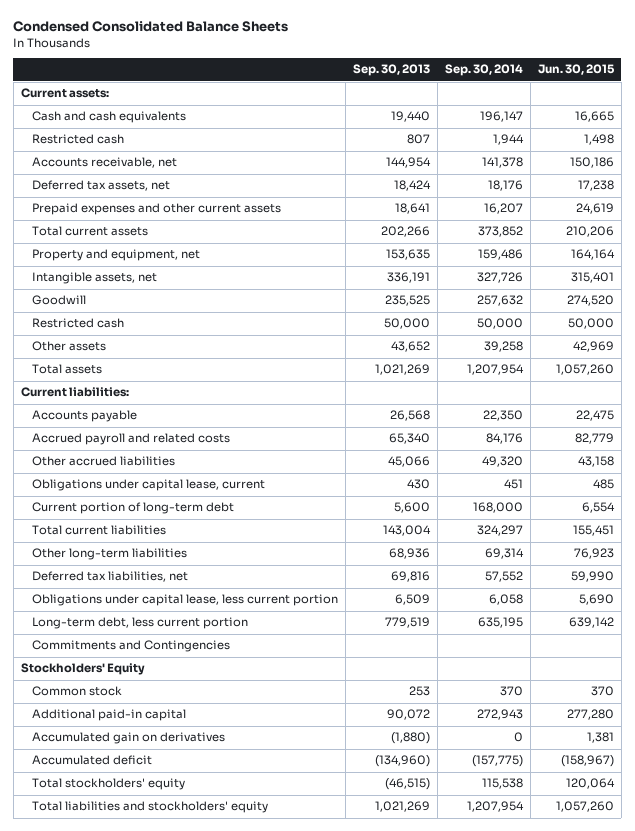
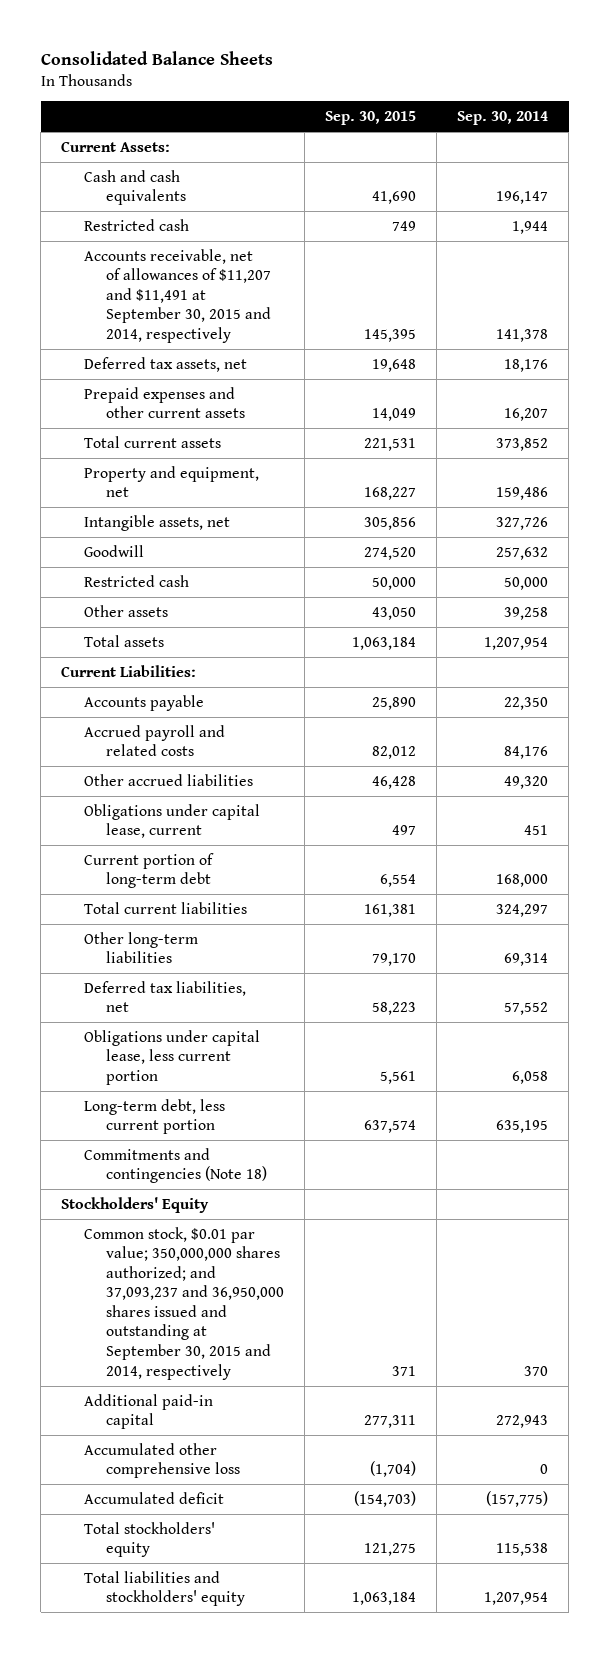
[13,21,289,33] Condensed Consolidated Balance Sheets -> [40,50,273,65] Consolidated Balance Sheets
[353,64,431,77] Sep. 30, 2013 -> none
[537,64,615,76] Jun. 30, 2015 -> none
none -> [325,111,417,126] Sep. 30, 2015
[20,88,109,99] Current assets: -> [61,140,171,152] Current Assets:
[32,157,178,169] Accounts receivable, net -> [83,248,272,343] Accounts receivable, net of allowances of $11,207 and $11,491 at September 30, 2015 and 2014, respectively
[20,387,129,398] Current liabilities: -> [61,664,197,677] Current Liabilities:
[32,640,231,653] Commitments and Contingencies -> [83,1147,268,1184] Commitments and contingencies (Note 18)
[32,686,123,697] Common stock -> [83,1226,285,1380] Common stock, $0.01 par value; 350,000,000 shares authorized; and 37,093,237 and 36,950,000 shares issued and outstanding at September 30, 2015 and 2014, respectively
[32,732,226,745] Accumulated gain on derivatives -> [83,1442,241,1479] Accumulated other comprehensive loss

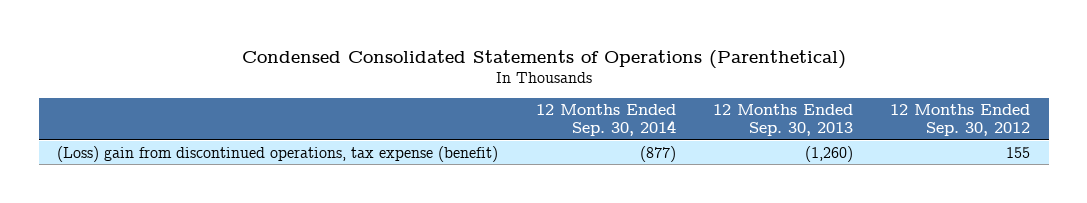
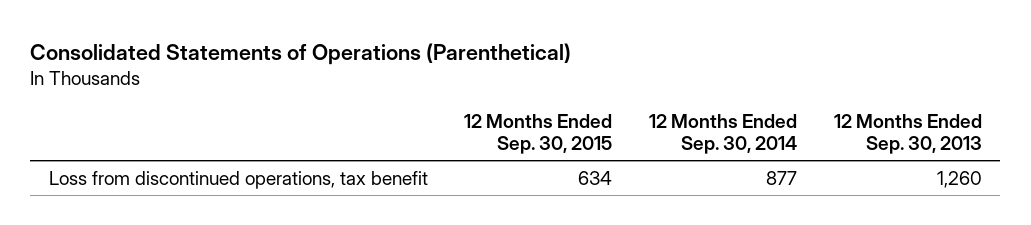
[241,49,846,69] Condensed Consolidated Statements of Operations (Parenthetical) -> [30,42,572,65] Consolidated Statements of Operations (Parenthetical)
[889,104,1030,137] 12 Months Ended Sep. 30, 2012 -> none
none -> [464,113,613,155] 12 Months Ended Sep. 30, 2015
[57,145,499,162] (Loss) gain from discontinued operations, tax expense (benefit) -> [48,171,428,190] Loss from discontinued operations, tax benefit
[639,145,676,162] (877) -> [766,171,798,186] 877
[804,145,853,162] (1,260) -> [936,171,982,189] 1,260

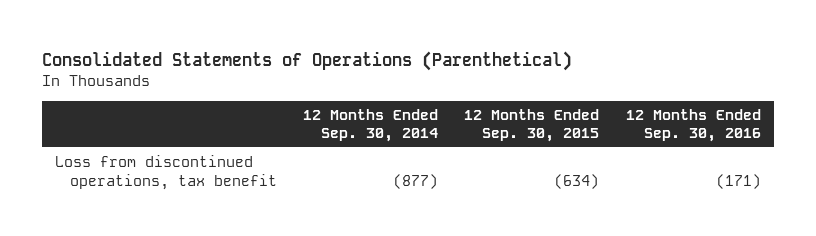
[833,113,982,155] 12 Months Ended Sep. 30, 2013 -> none
none -> [625,108,761,143] 12 Months Ended Sep. 30, 2016
[578,171,613,186] 634 -> [554,173,600,189] (634)
[766,171,798,186] 877 -> [393,173,439,189] (877)

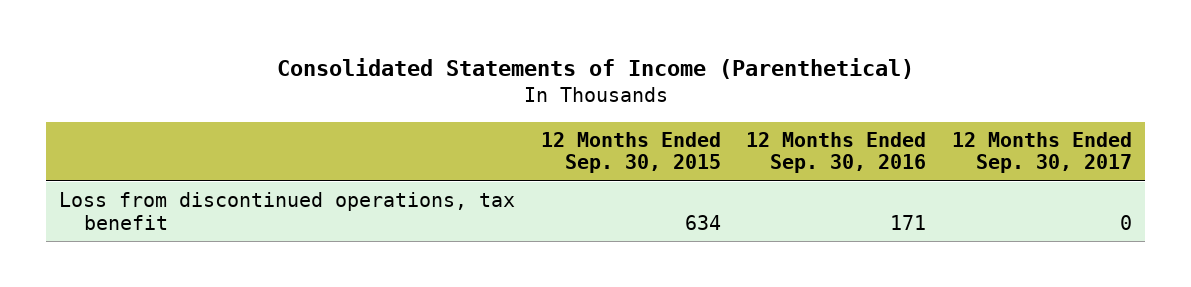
[42,50,573,71] Consolidated Statements of Operations (Parenthetical) -> [276,58,914,80] Consolidated Statements of Income (Parenthetical)
[303,108,439,143] 12 Months Ended Sep. 30, 2014 -> none
none -> [951,131,1132,174] 12 Months Ended Sep. 30, 2017
[554,173,600,189] (634) -> [684,214,721,230] 634
[715,173,761,189] (171) -> [890,214,927,230] 171

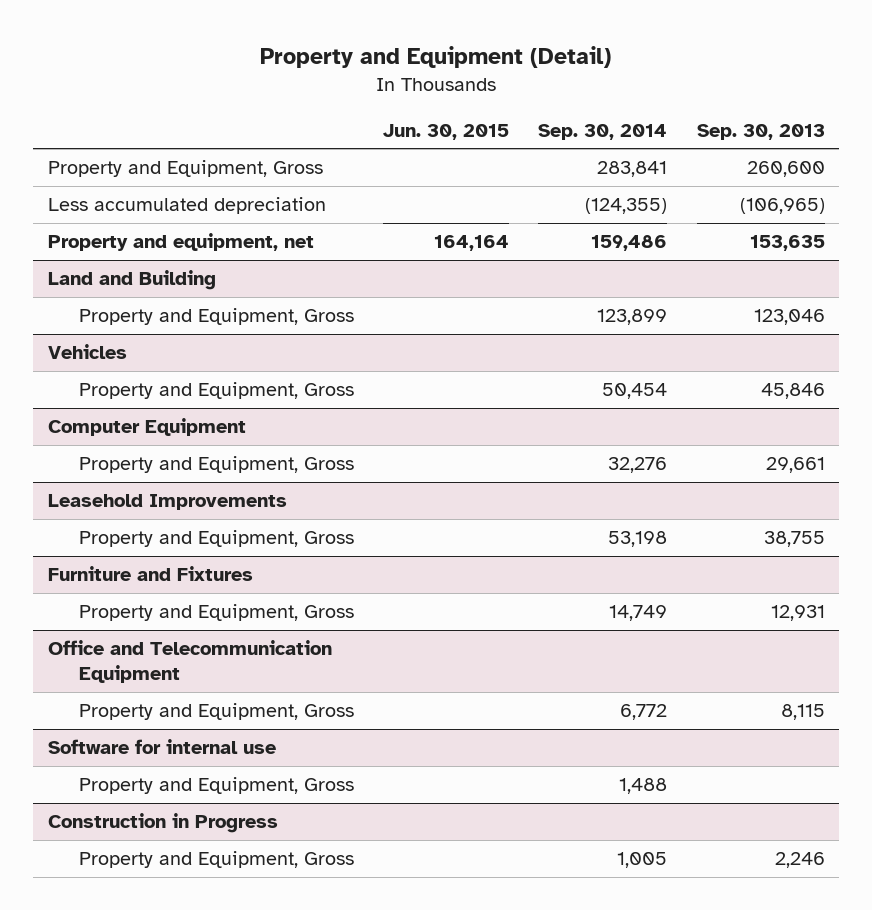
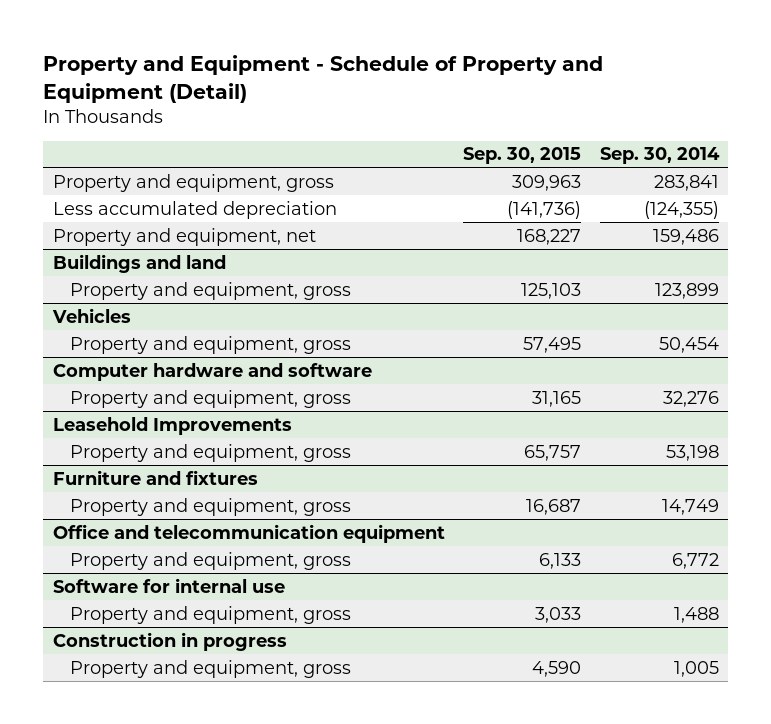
[260,46,612,69] Property and Equipment (Detail) -> [43,55,604,103] Property and Equipment - Schedule of Property and Equipment (Detail)
[383,123,510,140] Jun. 30, 2015 -> none
[696,123,825,140] Sep. 30, 2013 -> none
none -> [463,147,582,165] Sep. 30, 2015
[47,160,323,178] Property and Equipment, Gross -> [52,173,334,192] Property and equipment, gross
[47,270,216,291] Land and Building -> [52,253,226,273] Buildings and land
[79,308,355,326] Property and Equipment, Gross -> [70,281,352,300] Property and equipment, gross
[47,418,246,437] Computer Equipment -> none
[79,382,355,400] Property and Equipment, Gross -> [70,335,352,354] Property and equipment, gross
none -> [52,362,372,381] Computer hardware and software
[79,456,355,474] Property and Equipment, Gross -> [70,389,352,408] Property and equipment, gross
[79,530,355,548] Property and Equipment, Gross -> [70,443,352,462] Property and equipment, gross
[47,566,253,582] Furniture and Fixtures -> [52,469,258,485] Furniture and fixtures
[79,604,355,622] Property and Equipment, Gross -> [70,497,352,516] Property and equipment, gross
[47,640,332,683] Office and Telecommunication Equipment -> [52,523,445,543] Office and telecommunication equipment
[79,703,355,721] Property and Equipment, Gross -> [70,551,352,570] Property and equipment, gross
[79,777,355,795] Property and Equipment, Gross -> [70,605,352,624] Property and equipment, gross
[47,813,278,834] Construction in Progress -> [52,631,287,651] Construction in progress
[79,851,355,869] Property and Equipment, Gross -> [70,659,352,678] Property and equipment, gross

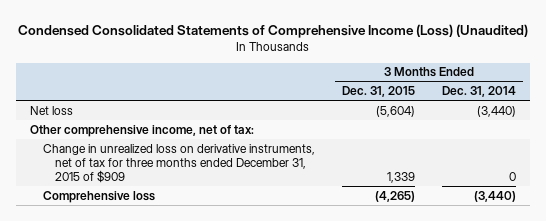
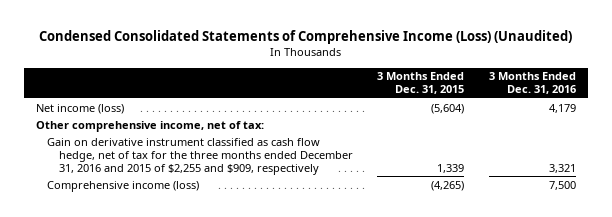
[442,86,517,98] Dec. 31, 2014 -> none
none -> [488,72,576,95] 3 Months Ended Dec. 31, 2016
[29,105,73,115] Net loss -> [36,103,125,114] Net income (loss)
[42,143,315,184] Change in unrealized loss on derivative instruments, net of tax for three months ended December 31, 2015 of $909 -> [47,137,353,175] Gain on derivative instrument classified as cash flow hedge, net of tax for the three months ended December 31, 2016 and 2015 of $2,255 and $909, respectively
[42,190,155,203] Comprehensive loss -> [47,180,200,192] Comprehensive income (loss)

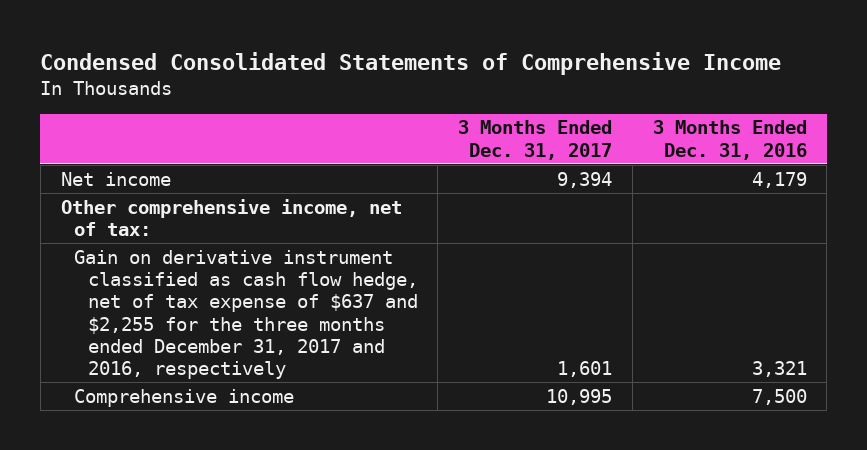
[38,30,572,45] Condensed Consolidated Statements of Comprehensive Income (Loss) (Unaudited) -> [40,51,782,75] Condensed Consolidated Statements of Comprehensive Income
[377,72,465,95] 3 Months Ended Dec. 31, 2015 -> none
none -> [458,120,613,160] 3 Months Ended Dec. 31, 2017
[36,103,125,114] Net income (loss) -> [60,171,171,186] Net income
[47,137,353,175] Gain on derivative instrument classified as cash flow hedge, net of tax for the three months ended December 31, 2016 and 2015 of $2,255 and $909, respectively -> [74,249,418,380] Gain on derivative instrument classified as cash flow hedge, net of tax expense of $637 and $2,255 for the three months ended December 31, 2017 and 2016, respectively
[47,180,200,192] Comprehensive income (loss) -> [74,388,295,407] Comprehensive income

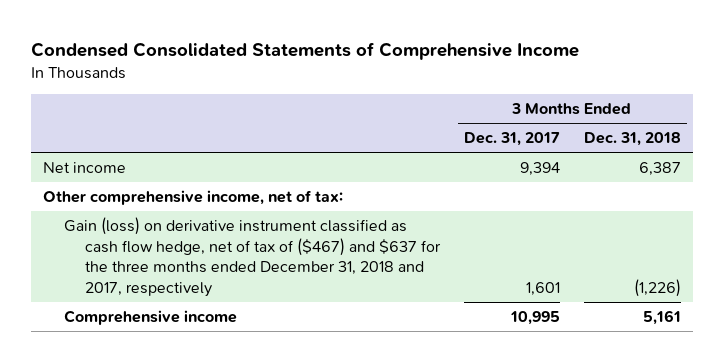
[652,120,807,160] 3 Months Ended Dec. 31, 2016 -> none
none -> [584,132,682,147] Dec. 31, 2018
[74,249,418,380] Gain on derivative instrument classified as cash flow hedge, net of tax expense of $637 and $2,255 for the three months ended December 31, 2017 and 2016, respectively -> [63,217,441,297] Gain (loss) on derivative instrument classified as cash flow hedge, net of tax of ($467) and $637 for the three months ended December 31, 2018 and 2017, respectively

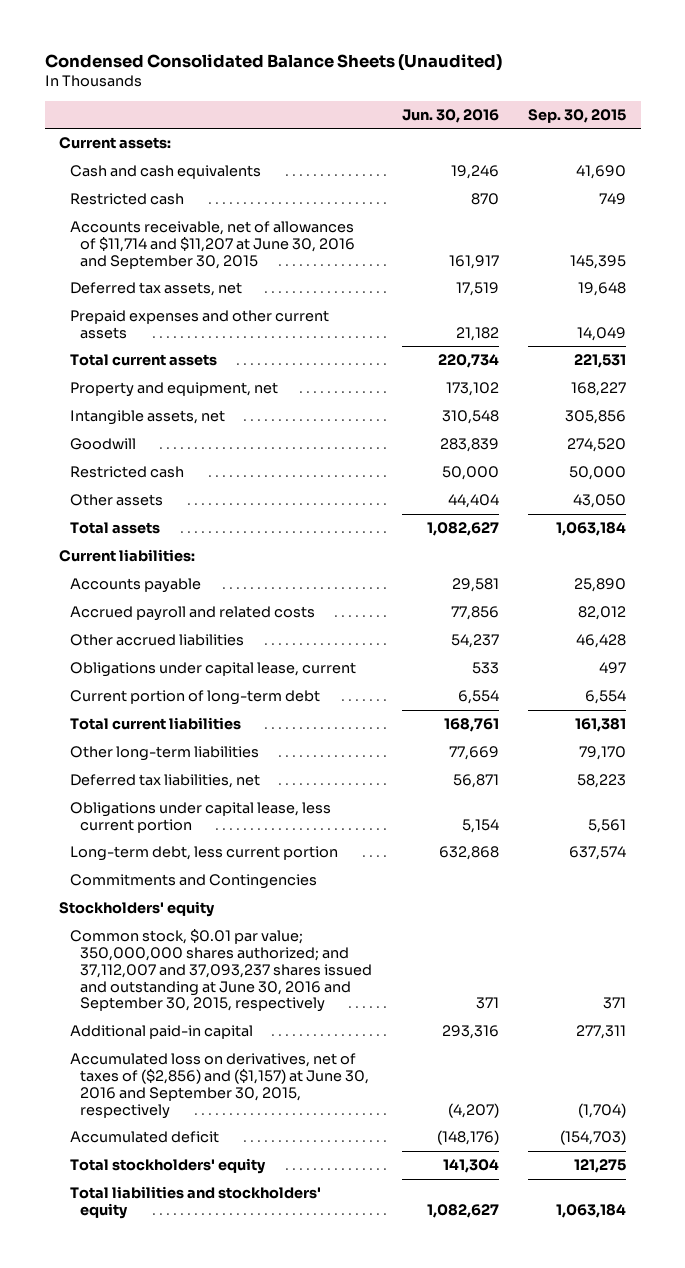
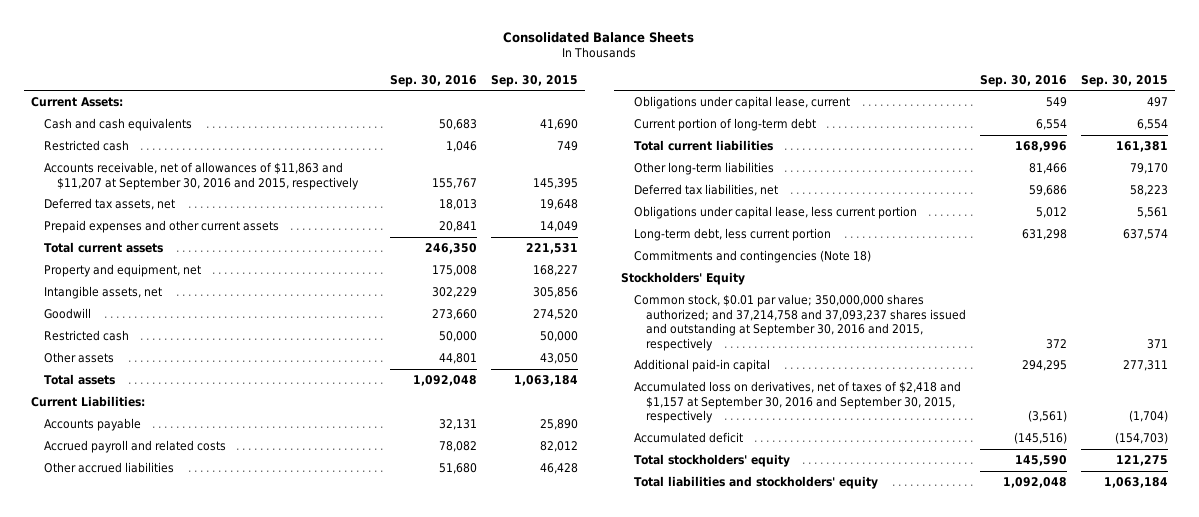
[44,53,502,71] Condensed Consolidated Balance Sheets (Unaudited) -> [503,31,695,43] Consolidated Balance Sheets
[401,108,499,123] Jun. 30, 2016 -> none
none -> [390,74,478,87] Sep. 30, 2016
[59,137,172,150] Current assets: -> [30,96,123,107] Current Assets:
[69,221,356,269] Accounts receivable, net of allowances of $11,714 and $11,207 at June 30, 2016 and September 30, 2015 -> [43,161,359,190] Accounts receivable, net of allowances of $11,863 and $11,207 at September 30, 2016 and 2015, respectively
[59,549,196,563] Current liabilities: -> [30,395,145,407] Current Liabilities:
[69,874,317,890] Commitments and Contingencies -> [633,249,871,263] Commitments and contingencies (Note 18)
[59,901,216,918] Stockholders' equity -> [620,271,745,285] Stockholders' Equity
[69,929,373,1013] Common stock, $0.01 par value; 350,000,000 shares authorized; and 37,112,007 and 37,093,237 shares issued and outstanding at June 30, 2016 and September 30, 2015, respectively -> [633,293,967,351] Common stock, $0.01 par value; 350,000,000 shares authorized; and 37,214,758 and 37,093,237 shares issued and outstanding at September 30, 2016 and 2015, respectively
[69,1053,370,1119] Accumulated loss on derivatives, net of taxes of ($2,856) and ($1,157) at June 30, 2016 and September 30, 2015, respectively -> [633,380,961,424] Accumulated loss on derivatives, net of taxes of $2,418 and $1,157 at September 30, 2016 and September 30, 2015, respectively

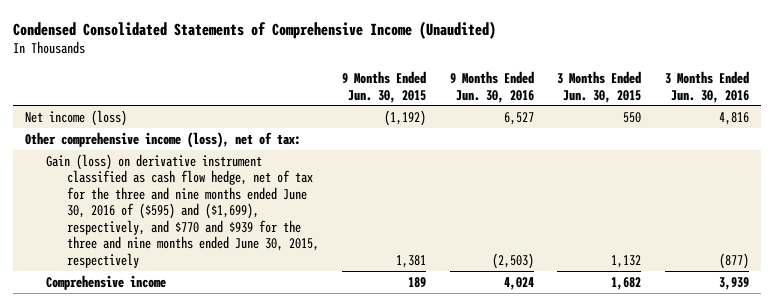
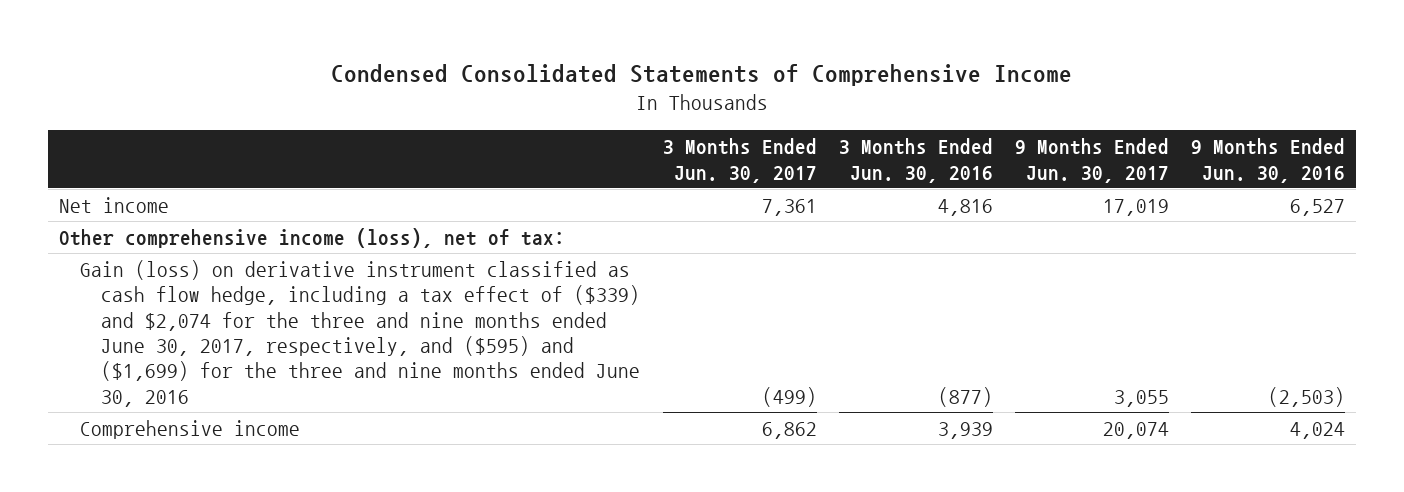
[13,20,497,39] Condensed Consolidated Statements of Comprehensive Income (Unaudited) -> [330,63,1072,86] Condensed Consolidated Statements of Comprehensive Income
[342,71,427,103] 9 Months Ended Jun. 30, 2015 -> none
[557,71,642,103] 3 Months Ended Jun. 30, 2015 -> none
none -> [662,138,817,183] 3 Months Ended Jun. 30, 2017
none -> [1014,138,1169,183] 9 Months Ended Jun. 30, 2017
[24,109,127,126] Net income (loss) -> [58,196,169,213] Net income
[45,153,319,268] Gain (loss) on derivative instrument classified as cash flow hedge, net of tax for the three and nine months ended June 30, 2016 of ($595) and ($1,699), respectively, and $770 and $939 for the three and nine months ended June 30, 2015, respectively -> [80,259,641,407] Gain (loss) on derivative instrument classified as cash flow hedge, including a tax effect of ($339) and $2,074 for the three and nine months ended June 30, 2017, respectively, and ($595) and ($1,699) for the three and nine months ended June 30, 2016

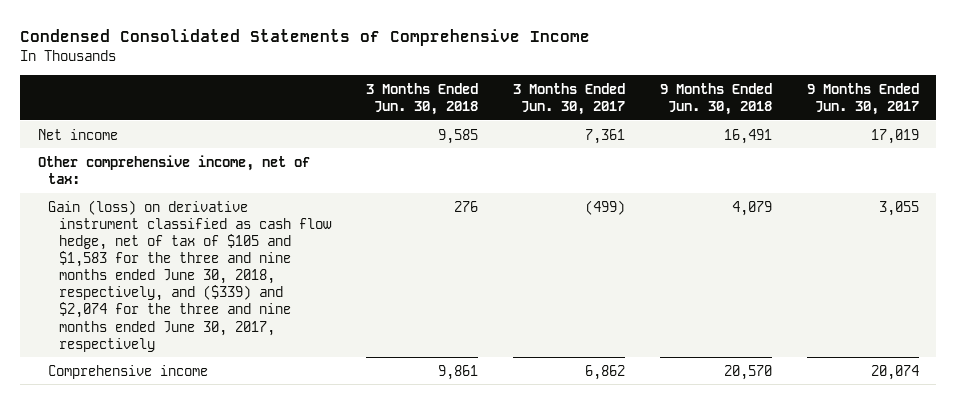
[838,138,993,183] 3 Months Ended Jun. 30, 2016 -> none
[1190,138,1345,183] 9 Months Ended Jun. 30, 2016 -> none
none -> [365,83,478,116] 3 Months Ended Jun. 30, 2018
none -> [659,83,772,116] 9 Months Ended Jun. 30, 2018
[58,227,565,248] Other comprehensive income (loss), net of tax: -> [37,154,310,184] Other comprehensive income, net of tax:
[80,259,641,407] Gain (loss) on derivative instrument classified as cash flow hedge, including a tax effect of ($339) and $2,074 for the three and nine months ended June 30, 2017, respectively, and ($595) and ($1,699) for the three and nine months ended June 30, 2016 -> [48,199,333,352] Gain (loss) on derivative instrument classified as cash flow hedge, net of tax of $105 and $1,583 for the three and nine months ended June 30, 2018, respectively, and ($339) and $2,074 for the three and nine months ended June 30, 2017, respectively

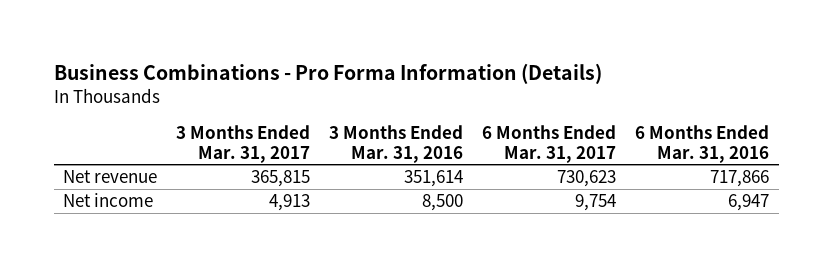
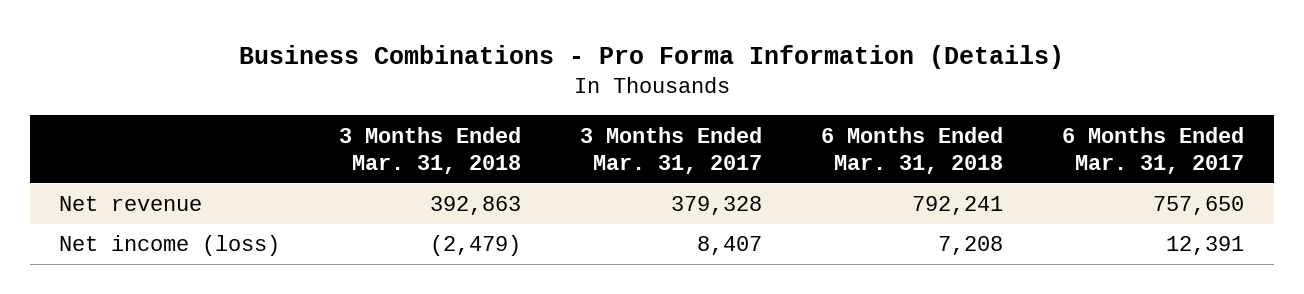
[329,124,464,163] 3 Months Ended Mar. 31, 2016 -> none
[635,124,770,163] 6 Months Ended Mar. 31, 2016 -> none
none -> [339,126,522,174] 3 Months Ended Mar. 31, 2018
none -> [821,126,1004,174] 6 Months Ended Mar. 31, 2018
[251,170,311,188] 365,815 -> [671,196,763,216] 379,328
[557,170,617,188] 730,623 -> [1153,196,1245,216] 757,650
[63,193,154,208] Net income -> [59,235,281,257] Net income (loss)
[269,194,311,212] 4,913 -> [697,236,763,256] 8,407
[575,194,617,212] 9,754 -> [1166,236,1245,256] 12,391

